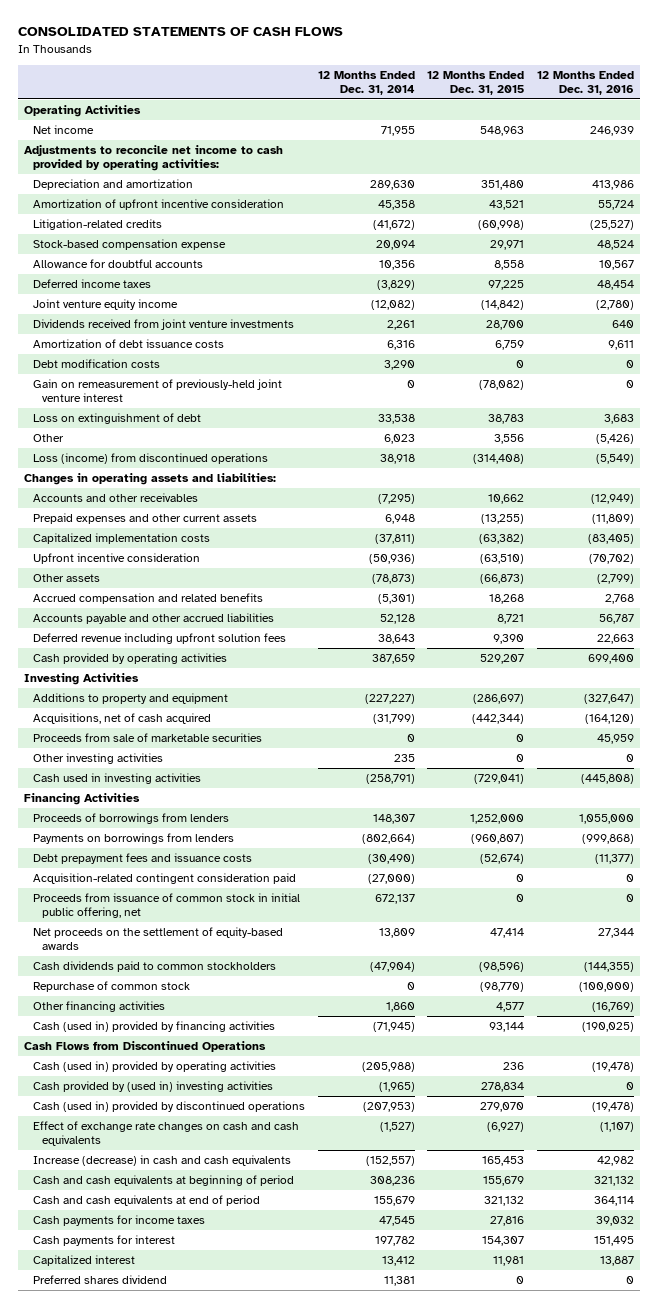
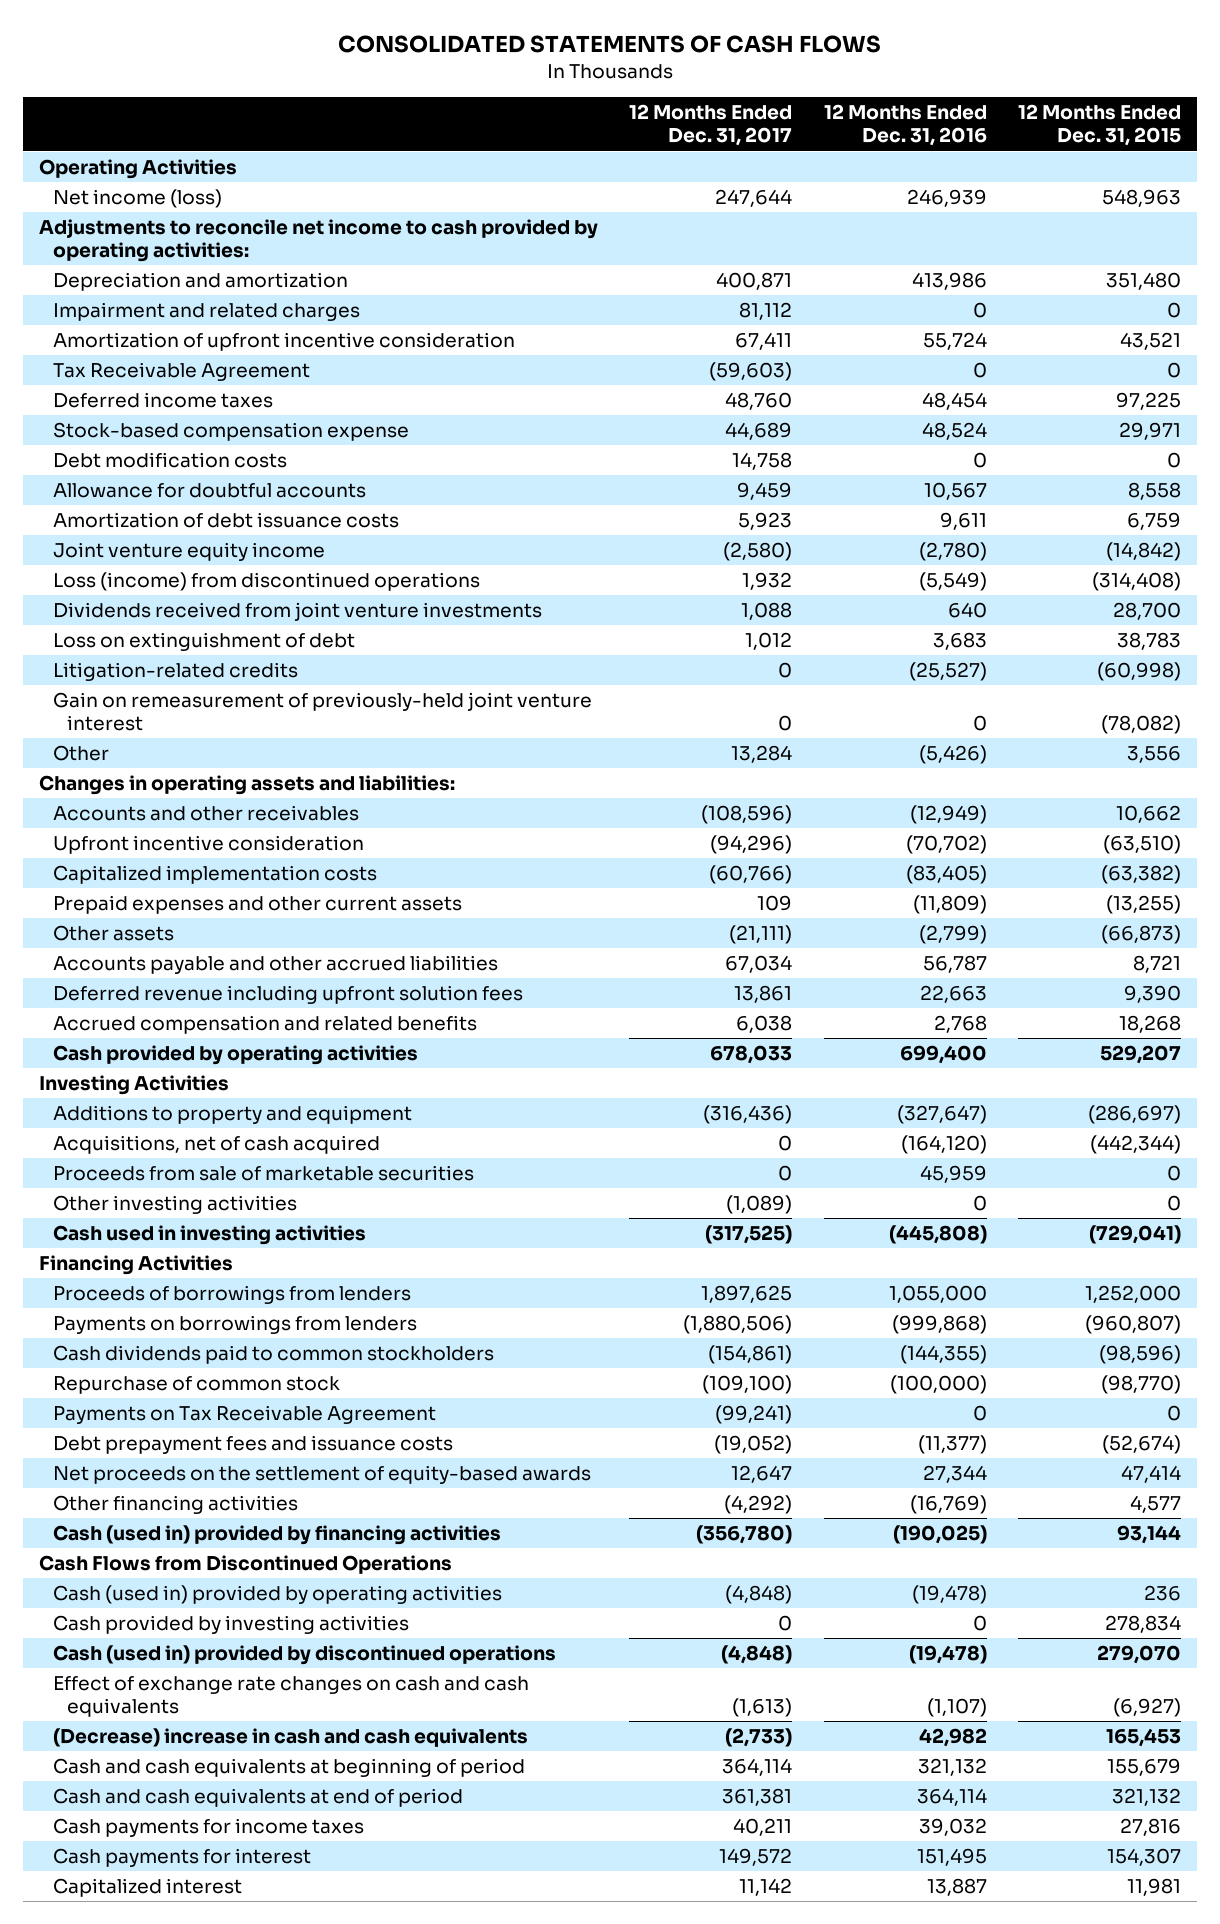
[317,70,415,95] 12 Months Ended Dec. 31, 2014 -> none
none -> [629,104,793,147] 12 Months Ended Dec. 31, 2017
[33,125,95,135] Net income -> [53,189,223,209] Net income (loss)
none -> [53,302,361,322] Impairment and related charges
none -> [53,362,311,382] Tax Receivable Agreement
[33,279,152,289] Deferred income taxes -> [53,392,274,409] Deferred income taxes
[33,359,161,369] Debt modification costs -> [53,452,288,469] Debt modification costs
[33,339,225,349] Amortization of debt issuance costs -> [53,512,400,529] Amortization of debt issuance costs
[33,453,269,465] Loss (income) from discontinued operations -> [53,572,481,592] Loss (income) from discontinued operations
[33,219,163,231] Litigation-related credits -> [53,662,299,682] Litigation-related credits
[33,379,283,403] Gain on remeasurement of previously-held joint venture interest -> [53,692,593,732] Gain on remeasurement of previously-held joint venture interest
[33,533,211,545] Capitalized implementation costs -> [53,865,378,885] Capitalized implementation costs
[33,513,258,525] Prepaid expenses and other current assets -> [53,895,463,915] Prepaid expenses and other current assets
[33,593,264,605] Accrued compensation and related benefits -> [53,1015,478,1035] Accrued compensation and related benefits
[33,873,297,885] Acquisition-related contingent consideration paid -> none
[33,893,301,919] Proceeds from issuance of common stock in initial public offering, net -> none
none -> [53,1405,437,1425] Payments on Tax Receivable Agreement
[33,853,253,865] Debt prepayment fees and issuance costs -> [53,1435,454,1455] Debt prepayment fees and issuance costs
[33,927,284,951] Net proceeds on the settlement of equity-based awards -> [53,1465,592,1485] Net proceeds on the settlement of equity-based awards
[33,1081,274,1093] Cash provided by (used in) investing activities -> [53,1615,410,1635] Cash provided by investing activities
[33,1155,292,1167] Increase (decrease) in cash and cash equivalents -> [53,1728,529,1748] (Decrease) increase in cash and cash equivalents
[33,1275,168,1285] Preferred shares dividend -> none

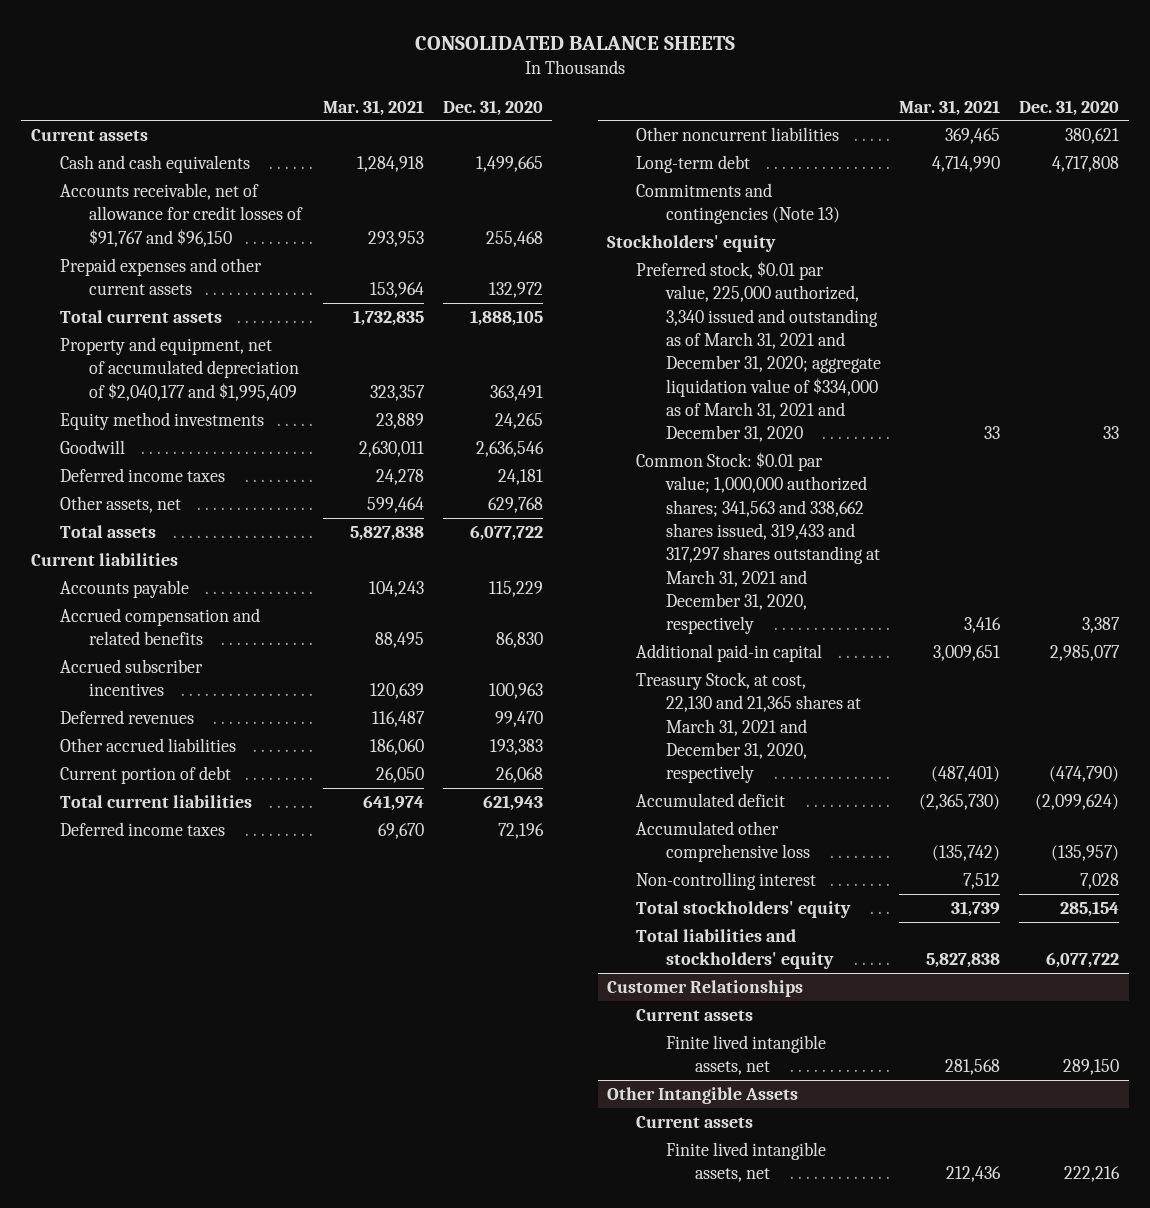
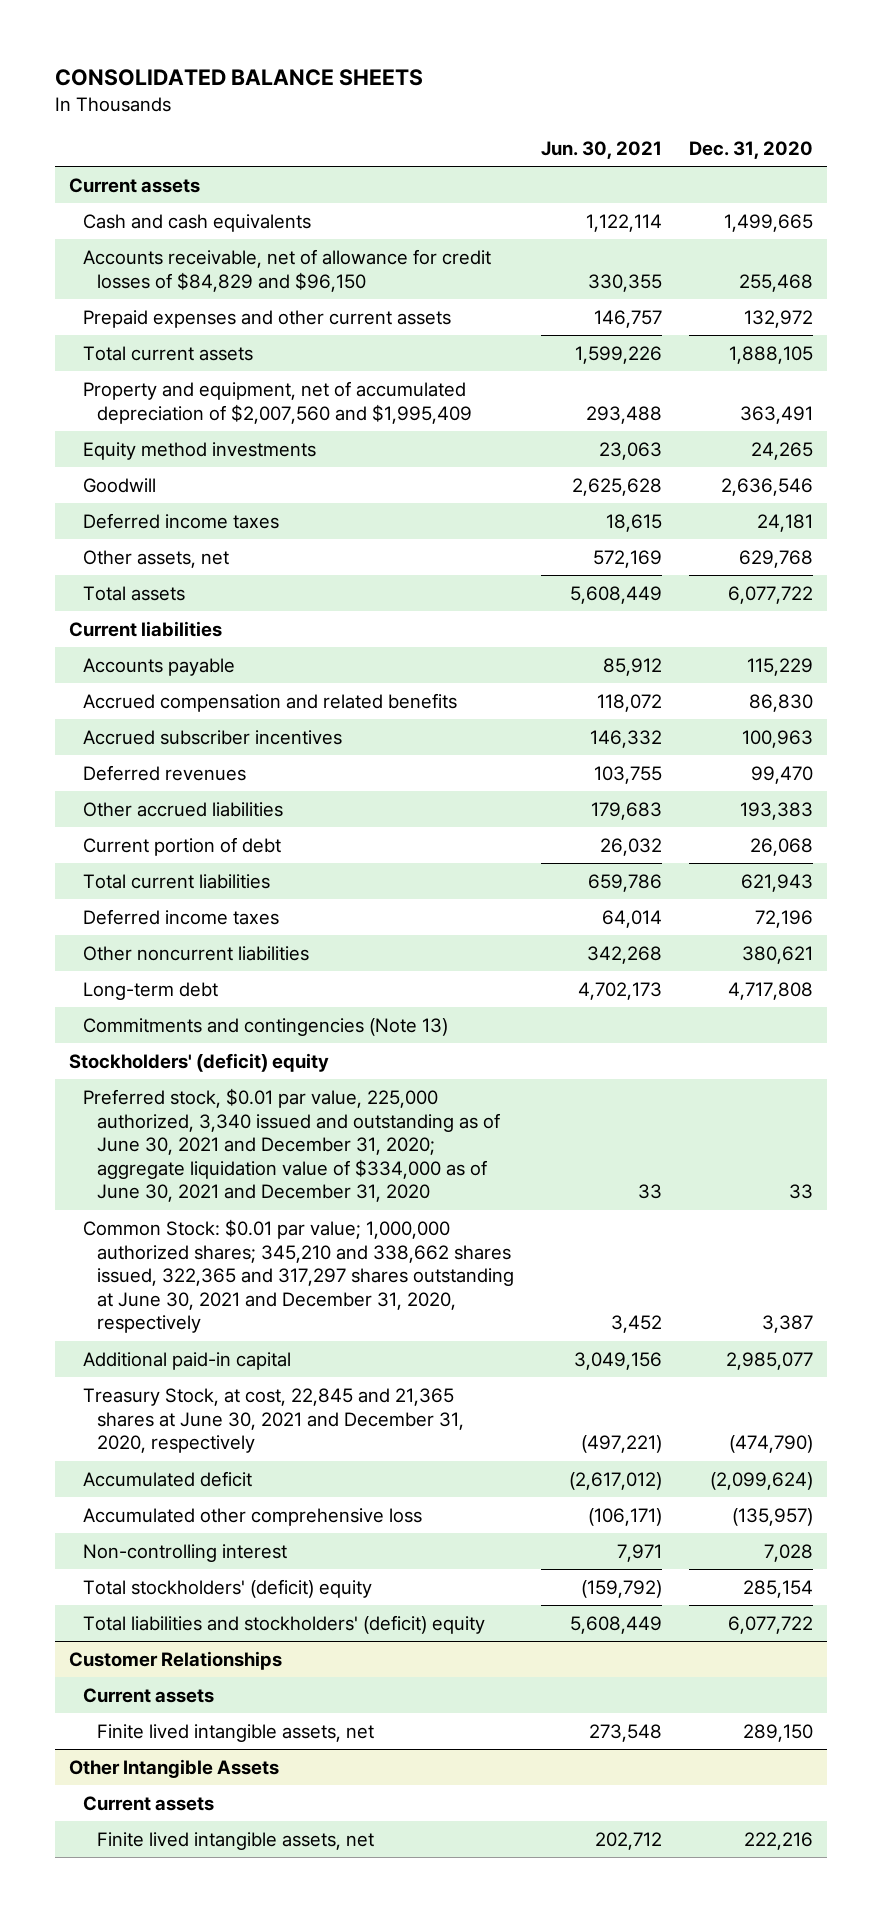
[322,99,424,116] Mar. 31, 2021 -> none
none -> [540,140,662,159] Jun. 30, 2021
[59,183,304,247] Accounts receivable, net of allowance for credit losses of $91,767 and $96,150 -> [82,248,491,292] Accounts receivable, net of allowance for credit losses of $84,829 and $96,150
[59,337,300,401] Property and equipment, net of accumulated depreciation of $2,040,177 and $1,995,409 -> [82,380,472,424] Property and equipment, net of accumulated depreciation of $2,007,560 and $1,995,409
[607,235,777,253] Stockholders' equity -> [68,1052,329,1072] Stockholders' (deficit) equity
[636,261,881,443] Preferred stock, $0.01 par value, 225,000 authorized, 3,340 issued and outstanding as of March 31, 2021 and December 31, 2020; aggregate liquidation value of $334,000 as of March 31, 2021 and December 31, 2020 -> [82,1087,500,1203] Preferred stock, $0.01 par value, 225,000 authorized, 3,340 issued and outstanding as of June 30, 2021 and December 31, 2020; aggregate liquidation value of $334,000 as of June 30, 2021 and December 31, 2020
[636,452,880,635] Common Stock: $0.01 par value; 1,000,000 authorized shares; 341,563 and 338,662 shares issued, 319,433 and 317,297 shares outstanding at March 31, 2021 and December 31, 2020, respectively -> [82,1218,514,1334] Common Stock: $0.01 par value; 1,000,000 authorized shares; 345,210 and 338,662 shares issued, 322,365 and 317,297 shares outstanding at June 30, 2021 and December 31, 2020, respectively
[636,672,861,784] Treasury Stock, at cost, 22,130 and 21,365 shares at March 31, 2021 and December 31, 2020, respectively -> [82,1387,464,1454] Treasury Stock, at cost, 22,845 and 21,365 shares at June 30, 2021 and December 31, 2020, respectively
[636,901,852,919] Total stockholders' equity -> [82,1578,372,1598] Total stockholders' (deficit) equity
[636,929,834,970] Total liabilities and stockholders' equity -> [82,1614,485,1634] Total liabilities and stockholders' (deficit) equity

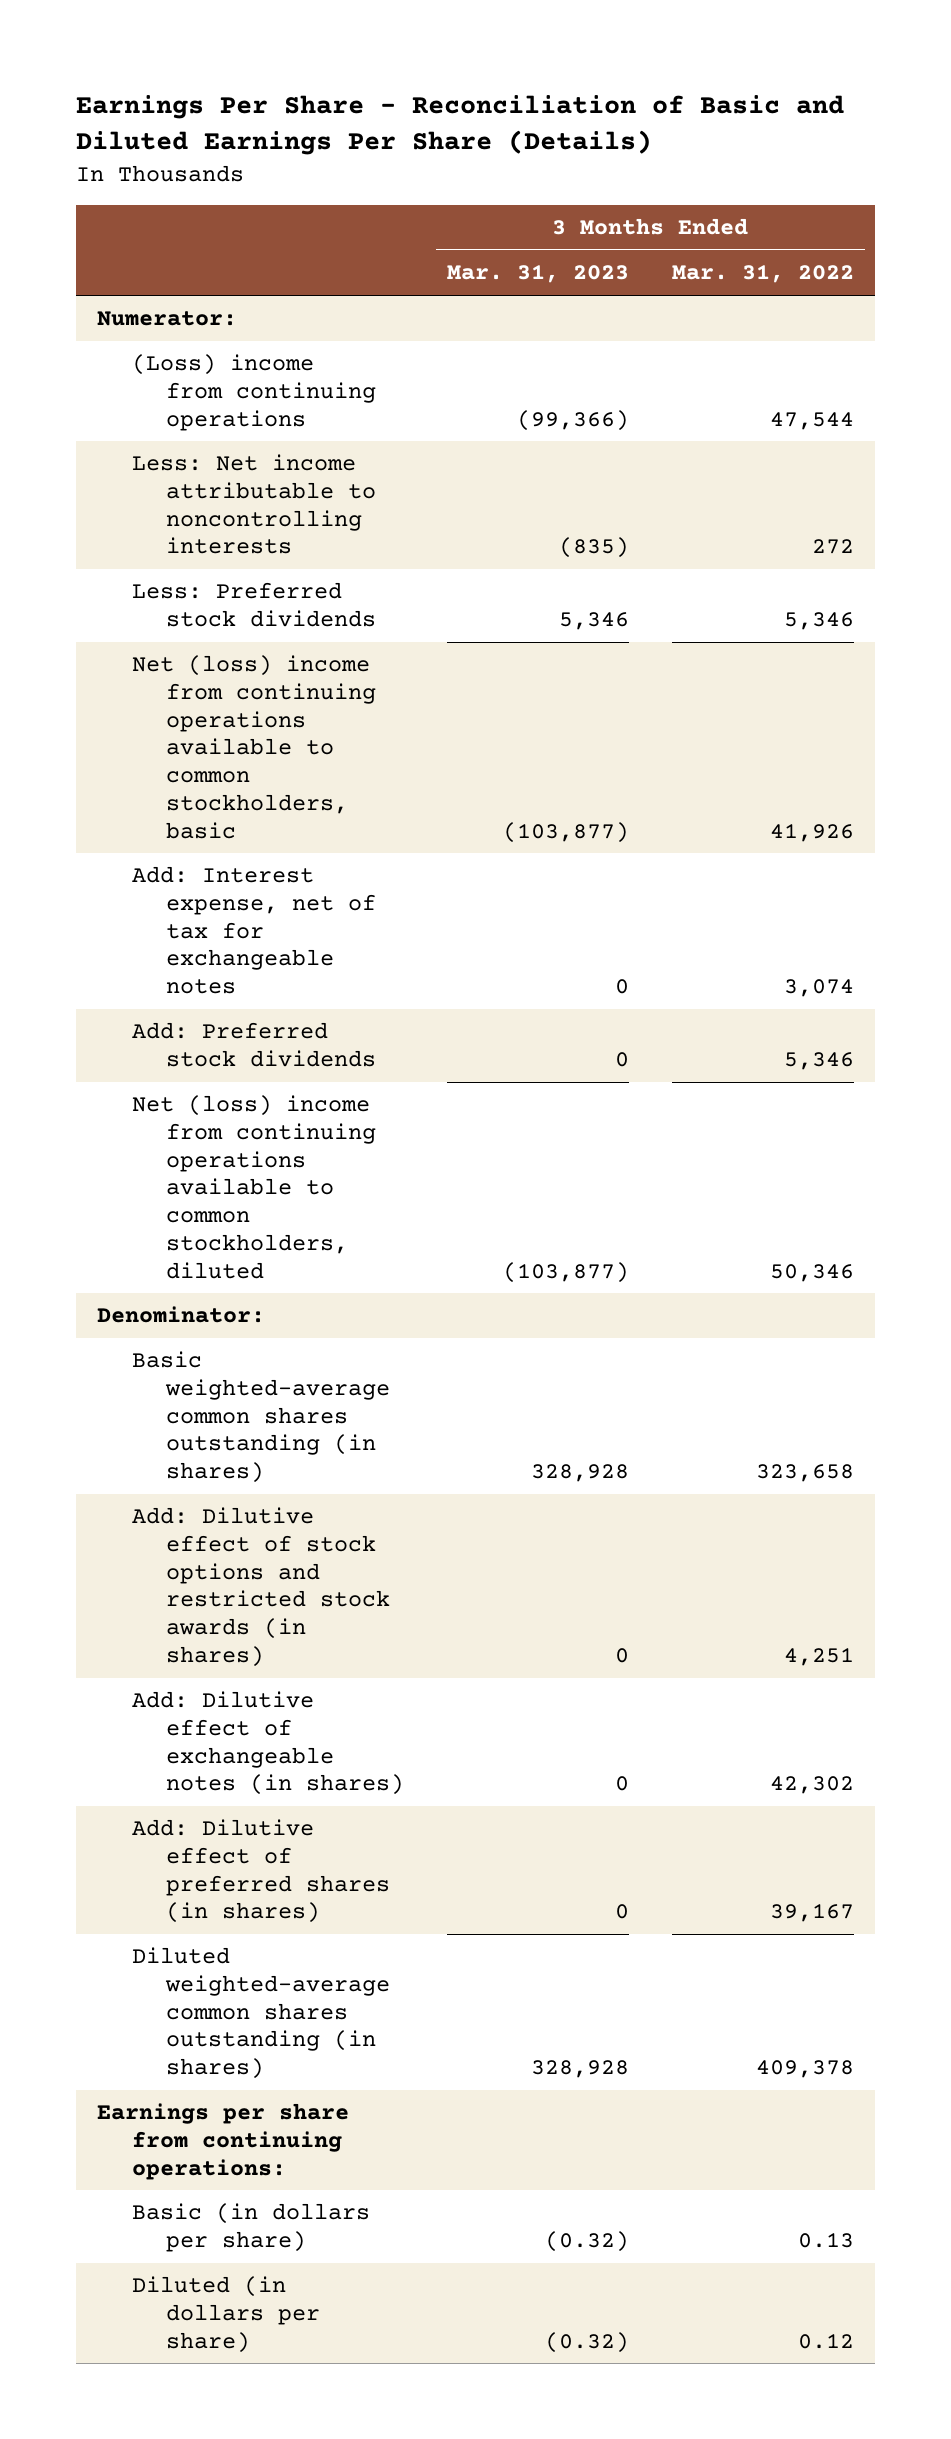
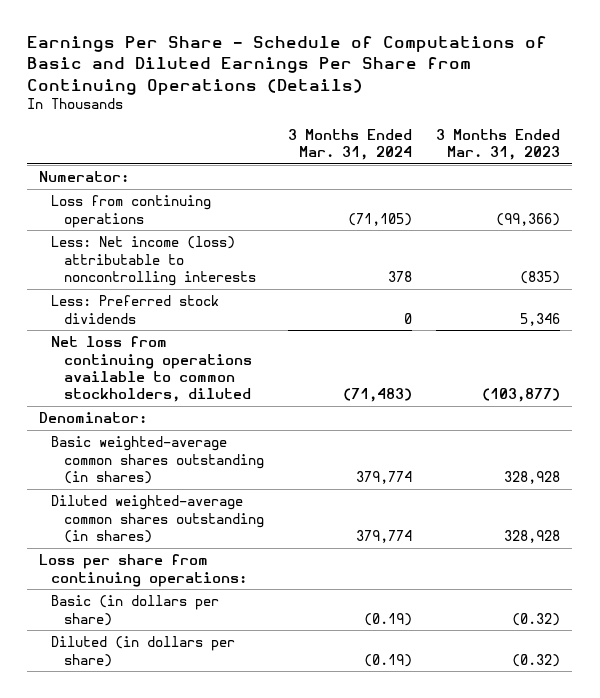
[75,94,844,156] Earnings Per Share - Reconciliation of Basic and Diluted Earnings Per Share (Details) -> [27,36,548,95] Earnings Per Share - Schedule of Computations of Basic and Diluted Earnings Per Share from Continuing Operations (Details)
[671,264,854,284] Mar. 31, 2022 -> none
none -> [287,128,412,161] 3 Months Ended Mar. 31, 2024
[131,354,376,431] (Loss) income from continuing operations -> [51,195,212,228] Loss from continuing operations
[131,454,376,555] Less: Net income attributable to noncontrolling interests -> [51,236,256,287] Less: Net income (loss) attributable to noncontrolling interests
[131,655,376,839] Net (loss) income from continuing operations available to common stockholders, basic -> none
[131,866,376,995] Add: Interest expense, net of tax for exchangeable notes -> none
[131,1022,376,1068] Add: Preferred stock dividends -> none
[131,1095,376,1279] Net (loss) income from continuing operations available to common stockholders, diluted -> [51,336,252,403] Net loss from continuing operations available to common stockholders, diluted
[131,1507,390,1667] Add: Dilutive effect of stock options and restricted stock awards (in shares) -> none
[131,1691,404,1796] Add: Dilutive effect of exchangeable notes (in shares) -> none
[131,1819,390,1924] Add: Dilutive effect of preferred shares (in shares) -> none
[97,2103,350,2180] Earnings per share from continuing operations: -> [39,554,248,587] Loss per share from continuing operations:

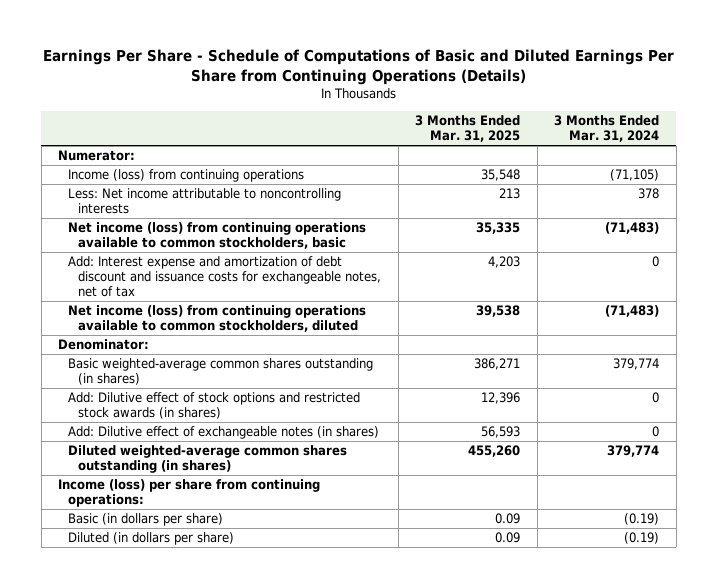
[436,128,561,161] 3 Months Ended Mar. 31, 2023 -> none
none -> [415,115,521,143] 3 Months Ended Mar. 31, 2025
[51,295,220,324] Less: Preferred stock dividends -> none
[51,195,212,228] Loss from continuing operations -> [68,169,305,183] Income (loss) from continuing operations
[51,236,256,287] Less: Net income (loss) attributable to noncontrolling interests -> [68,188,342,215] Less: Net income attributable to noncontrolling interests
none -> [68,222,367,250] Net income (loss) from continuing operations available to common stockholders, basic
none -> [68,256,382,298] Add: Interest expense and amortization of debt discount and issuance costs for exchangeable notes, net of tax
[51,336,252,403] Net loss from continuing operations available to common stockholders, diluted -> [68,305,367,333] Net income (loss) from continuing operations available to common stockholders, diluted
none -> [68,392,361,420] Add: Dilutive effect of stock options and restricted stock awards (in shares)
none -> [68,426,380,440] Add: Dilutive effect of exchangeable notes (in shares)
[39,554,248,587] Loss per share from continuing operations: -> [58,479,321,508] Income (loss) per share from continuing operations:

